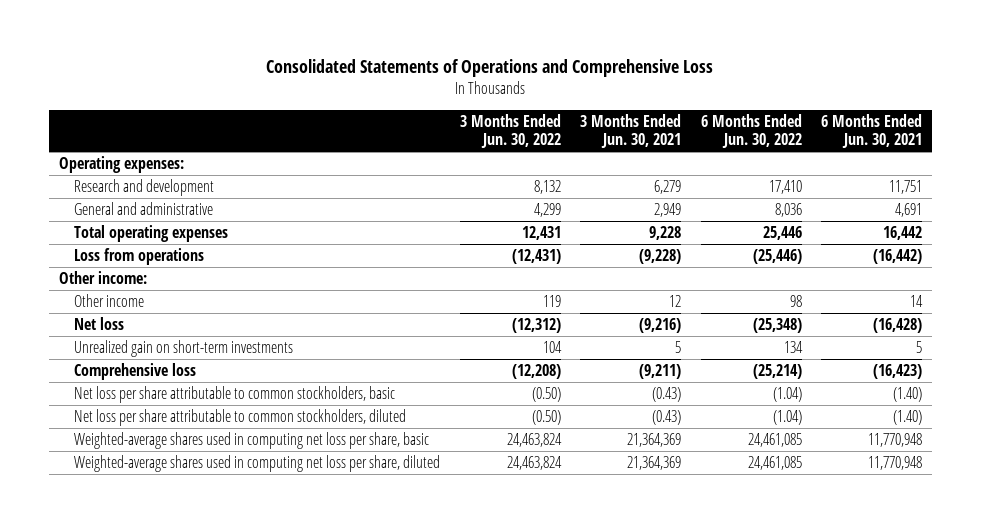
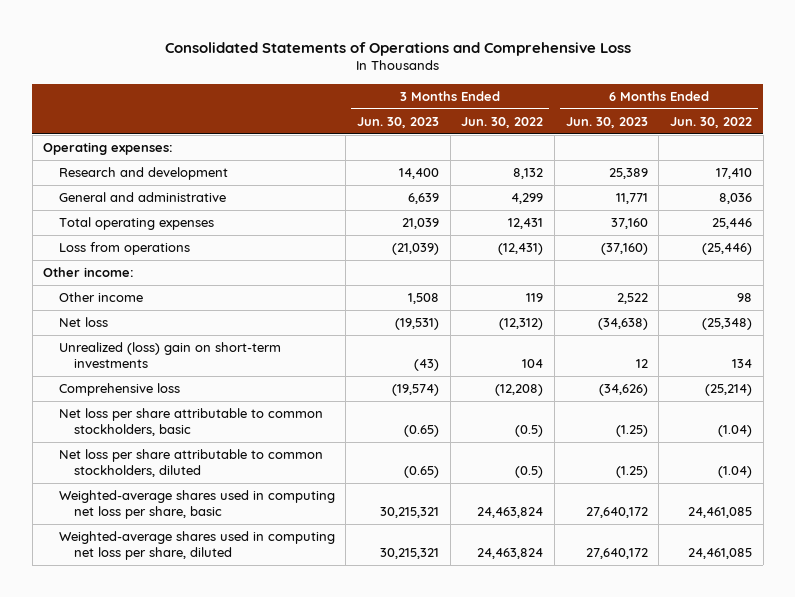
[580,113,682,149] 3 Months Ended Jun. 30, 2021 -> none
[821,113,923,149] 6 Months Ended Jun. 30, 2021 -> none
none -> [357,116,440,128] Jun. 30, 2023
none -> [565,116,648,128] Jun. 30, 2023
[74,340,294,358] Unrealized gain on short-term investments -> [58,342,281,368] Unrealized (loss) gain on short-term investments
[531,387,561,403] (0.50) -> [515,424,544,437] (0.5)
[531,410,561,426] (0.50) -> [515,465,544,478] (0.5)

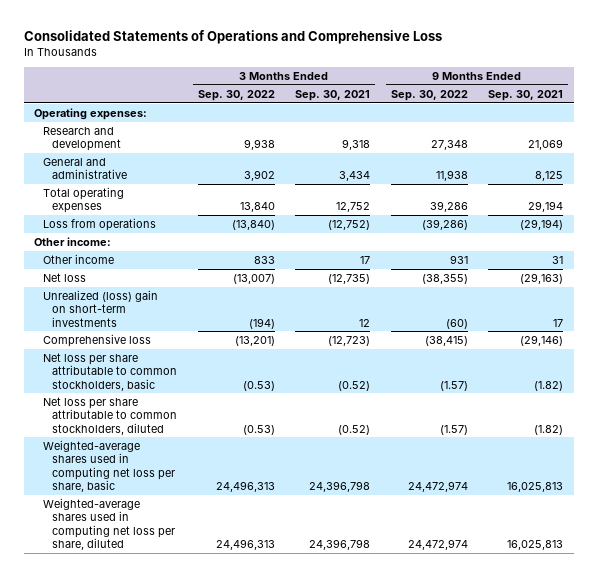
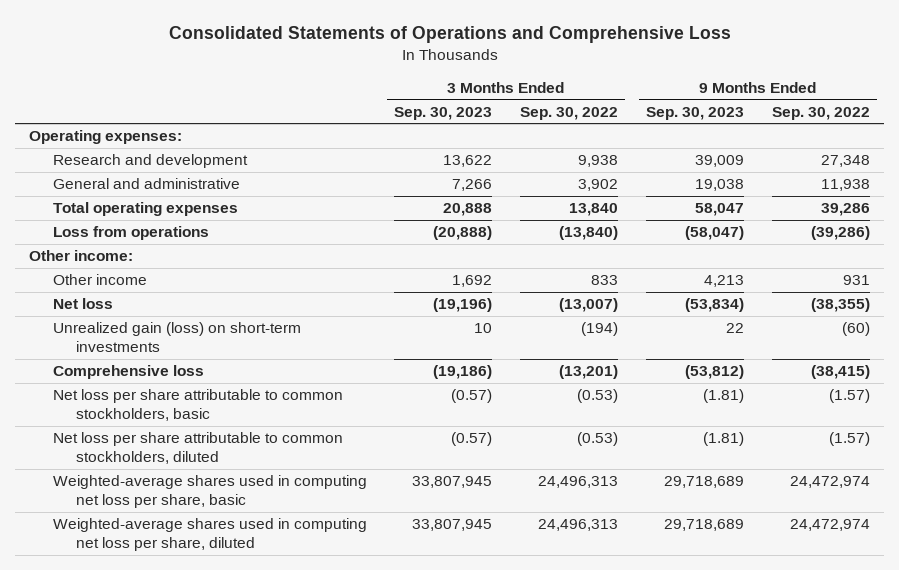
[295,89,371,101] Sep. 30, 2021 -> none
[488,89,564,101] Sep. 30, 2021 -> none
none -> [394,106,493,120] Sep. 30, 2023
none -> [645,106,744,120] Sep. 30, 2023
[43,289,159,327] Unrealized (loss) gain on short-term investments -> [52,322,301,352] Unrealized gain (loss) on short-term investments

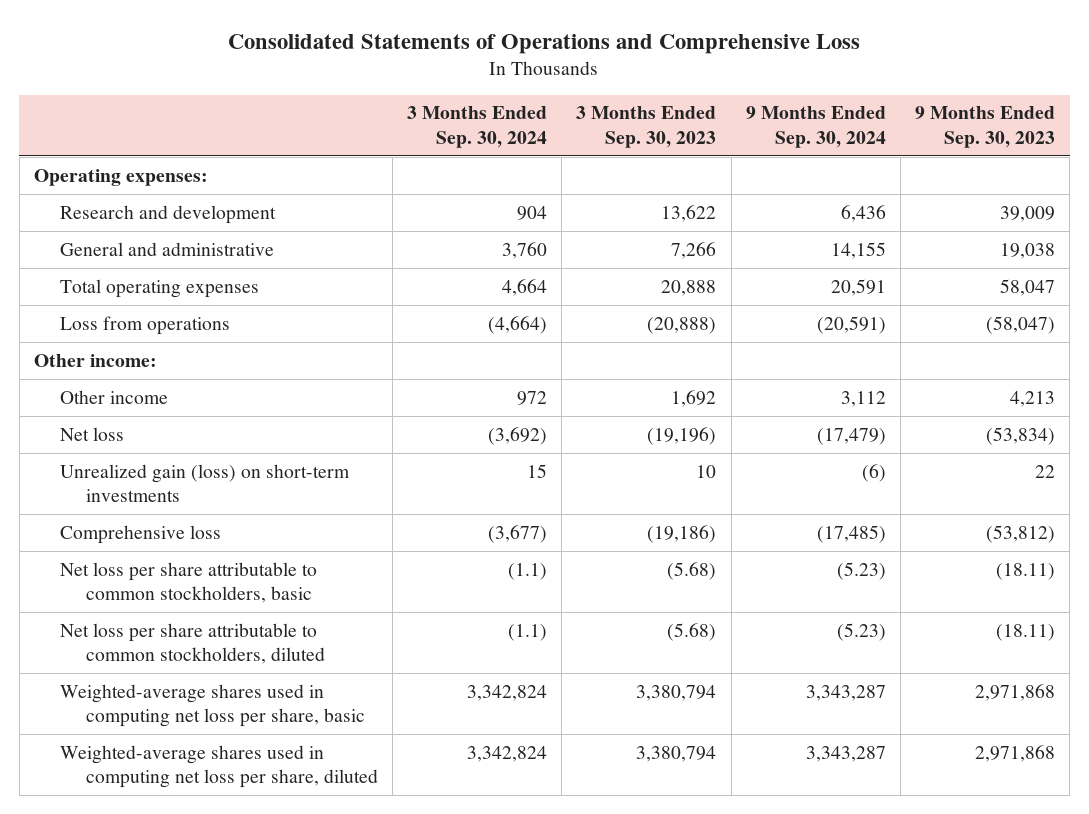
[520,106,619,120] Sep. 30, 2022 -> none
[771,106,870,120] Sep. 30, 2022 -> none
none -> [407,106,548,148] 3 Months Ended Sep. 30, 2024
none -> [745,106,886,148] 9 Months Ended Sep. 30, 2024
[451,389,493,404] (0.57) -> [667,561,717,580] (5.68)
[702,389,744,404] (1.81) -> [996,562,1056,580] (18.11)
[451,432,493,447] (0.57) -> [667,622,717,641] (5.68)
[702,432,744,447] (1.81) -> [996,623,1056,641] (18.11)
[412,476,493,489] 33,807,945 -> [636,684,717,701] 3,380,794
[663,476,744,489] 29,718,689 -> [975,683,1056,701] 2,971,868
[412,519,493,532] 33,807,945 -> [636,745,717,762] 3,380,794
[663,519,744,532] 29,718,689 -> [975,744,1056,762] 2,971,868

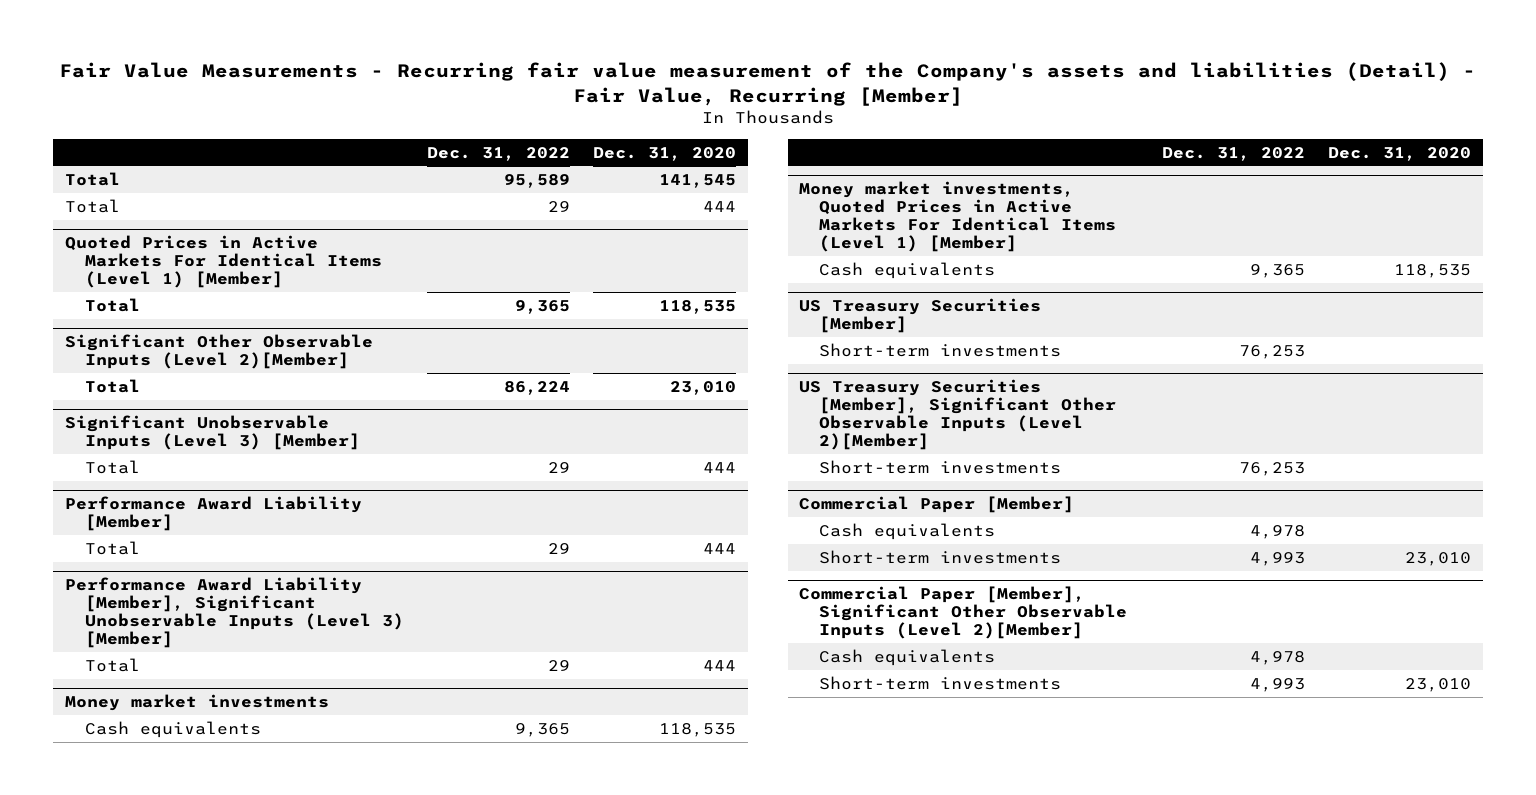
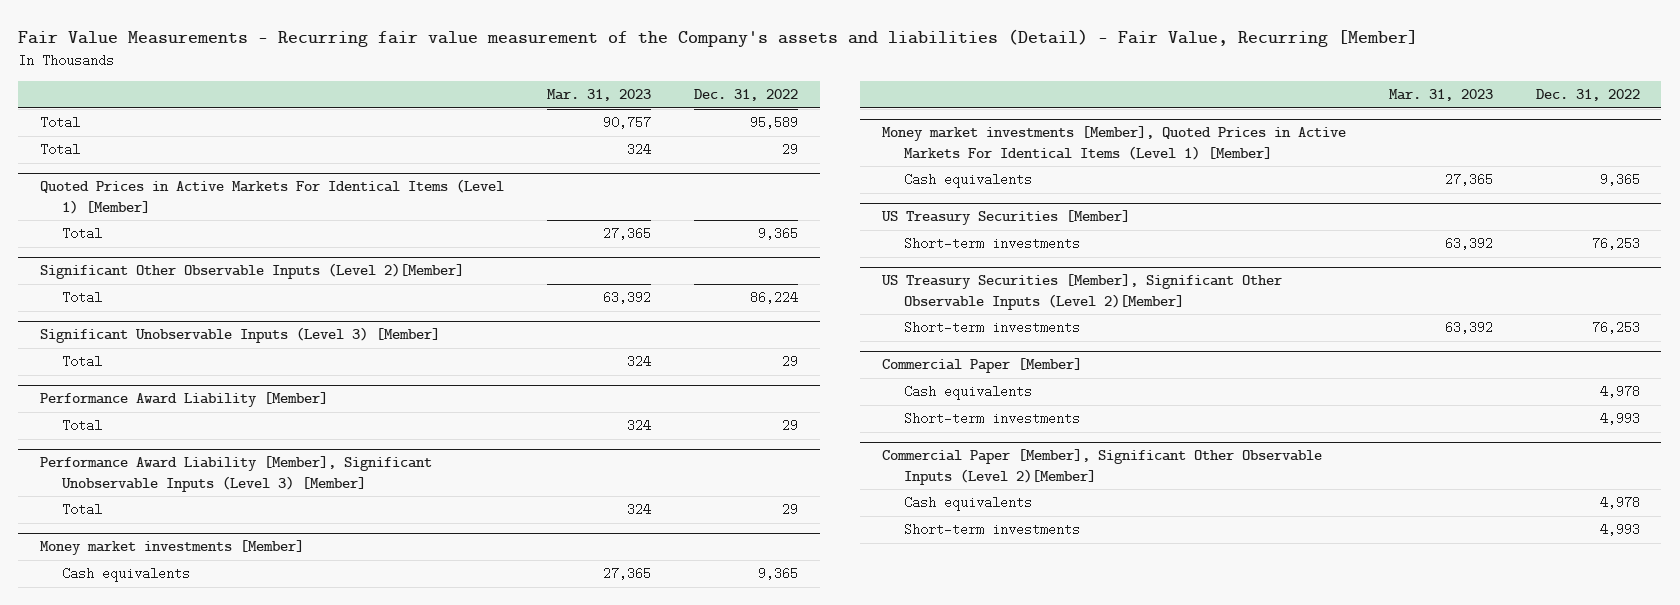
[593,146,737,161] Dec. 31, 2020 -> none
none -> [546,89,651,102] Mar. 31, 2023
[64,693,329,711] Money market investments -> [39,540,304,556] Money market investments [Member]
[799,180,1117,253] Money market investments, Quoted Prices in Active Markets For Identical Items (Level 1) [Member] -> [881,126,1346,160] Money market investments [Member], Quoted Prices in Active Markets For Identical Items (Level 1) [Member]

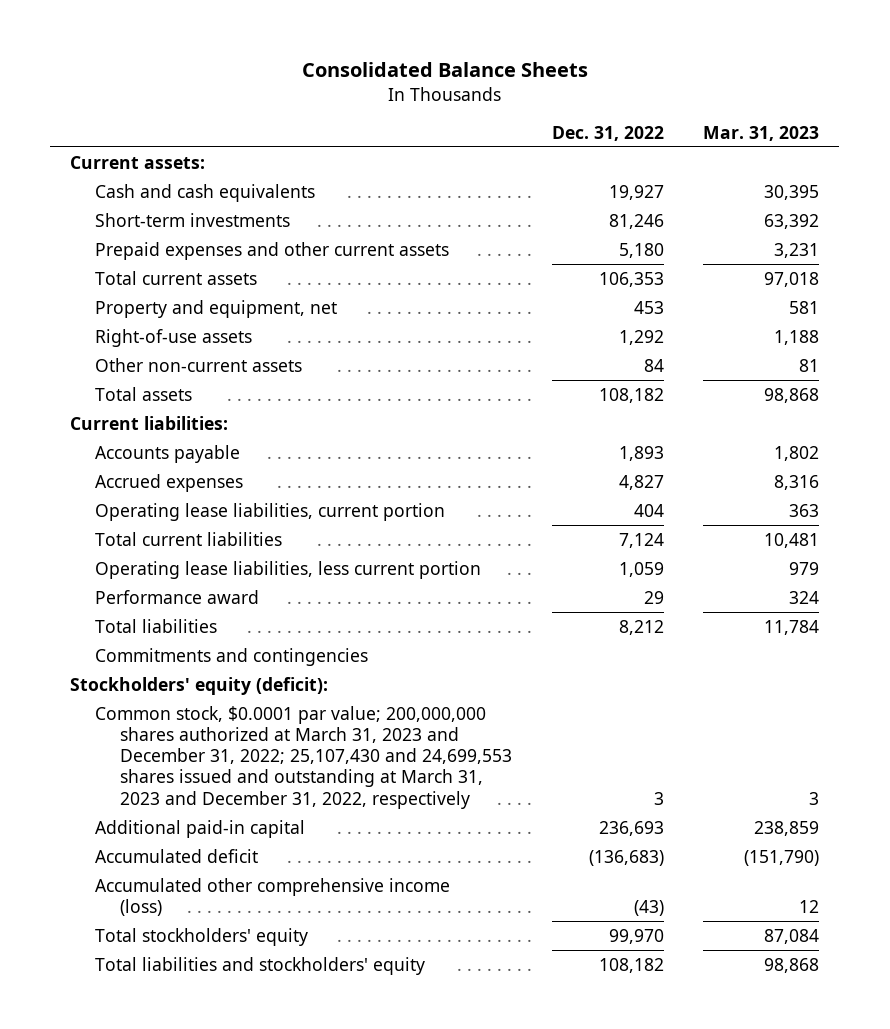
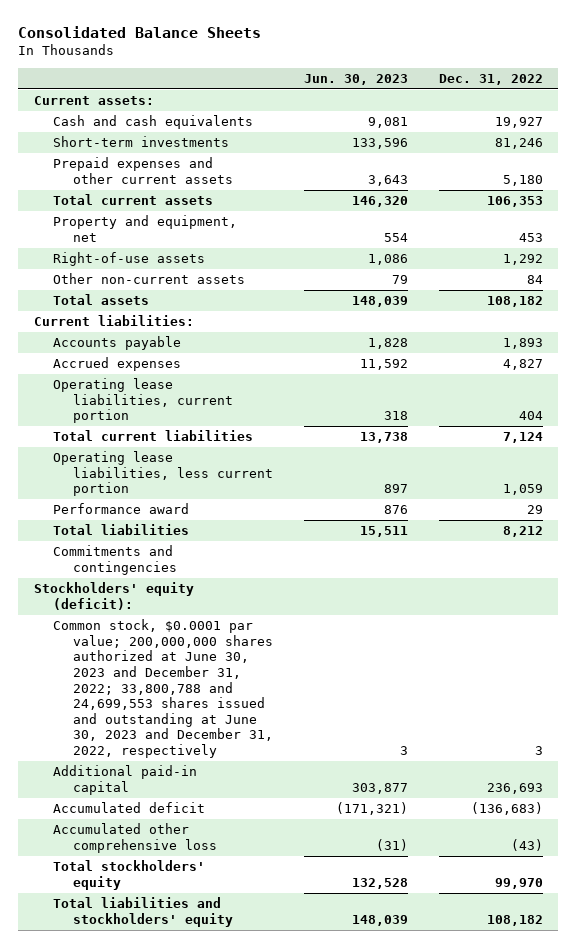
[703,125,820,141] Mar. 31, 2023 -> none
none -> [303,73,408,85] Jun. 30, 2023
[95,705,513,809] Common stock, $0.0001 par value; 200,000,000 shares authorized at March 31, 2023 and December 31, 2022; 25,107,430 and 24,699,553 shares issued and outstanding at March 31, 2023 and December 31, 2022, respectively -> [53,619,273,758] Common stock, $0.0001 par value; 200,000,000 shares authorized at June 30, 2023 and December 31, 2022; 33,800,788 and 24,699,553 shares issued and outstanding at June 30, 2023 and December 31, 2022, respectively
[95,877,451,916] Accumulated other comprehensive income (loss) -> [53,823,217,853] Accumulated other comprehensive loss

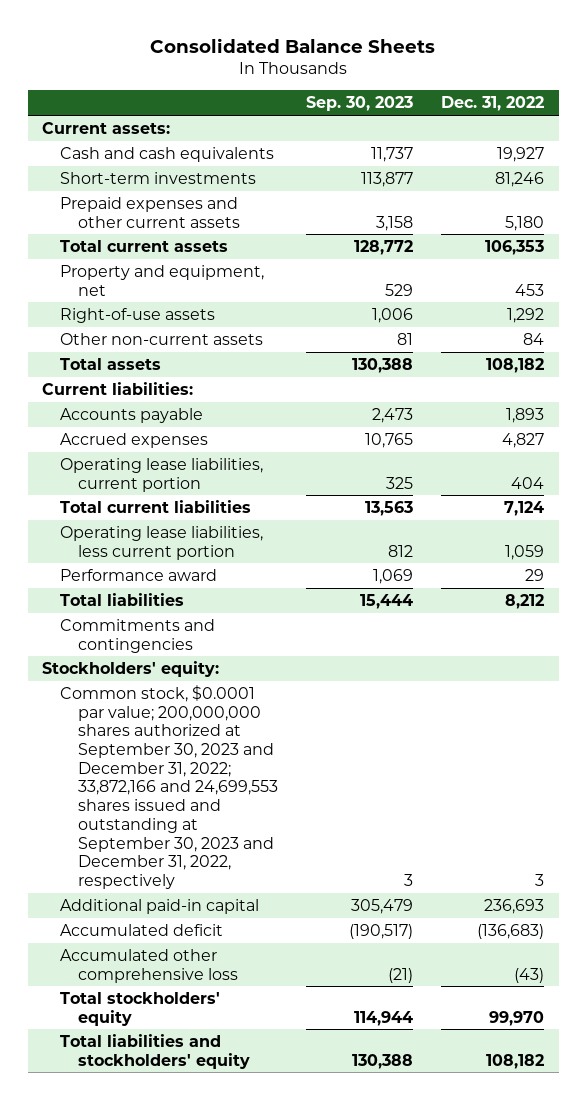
[303,73,408,85] Jun. 30, 2023 -> none
none -> [306,96,414,112] Sep. 30, 2023
[33,582,194,610] Stockholders' equity (deficit): -> [42,660,220,677] Stockholders' equity:
[53,619,273,758] Common stock, $0.0001 par value; 200,000,000 shares authorized at June 30, 2023 and December 31, 2022; 33,800,788 and 24,699,553 shares issued and outstanding at June 30, 2023 and December 31, 2022, respectively -> [59,684,278,889] Common stock, $0.0001 par value; 200,000,000 shares authorized at September 30, 2023 and December 31, 2022; 33,872,166 and 24,699,553 shares issued and outstanding at September 30, 2023 and December 31, 2022, respectively

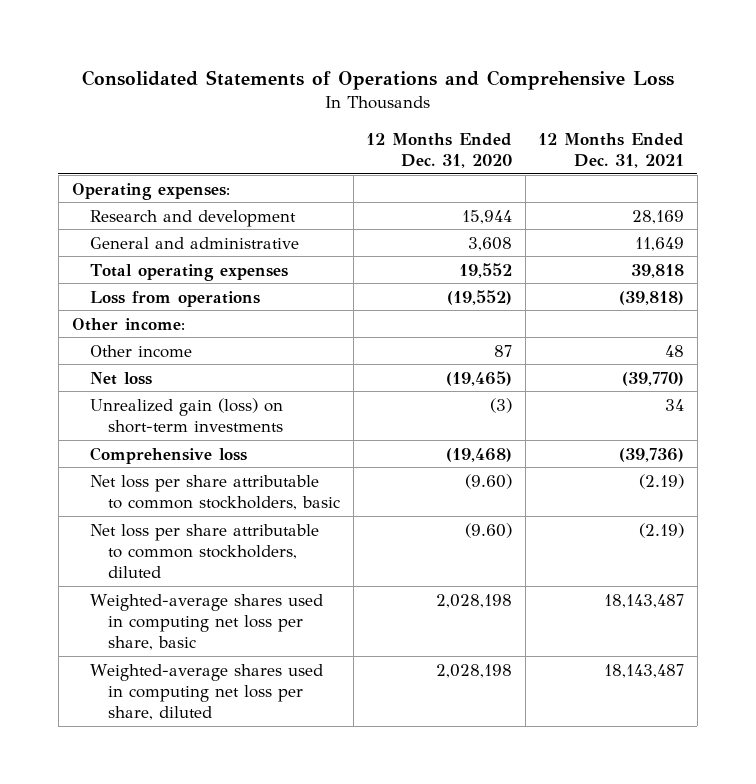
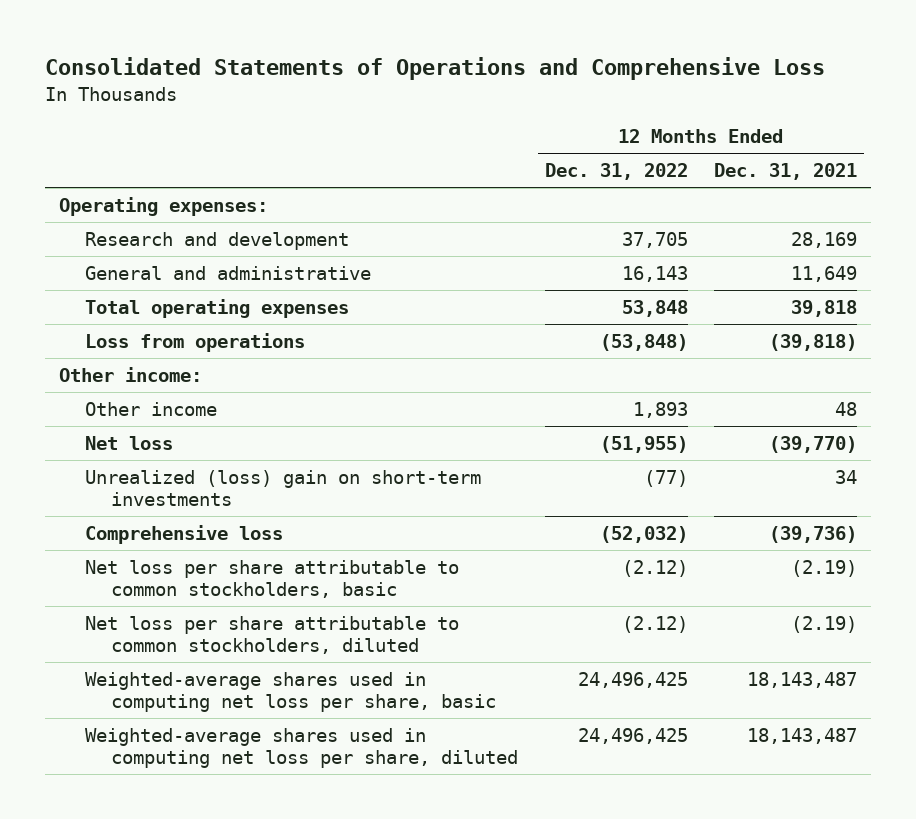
[366,132,513,168] 12 Months Ended Dec. 31, 2020 -> none
none -> [544,163,688,181] Dec. 31, 2022
[89,397,283,433] Unrealized gain (loss) on short-term investments -> [84,469,481,506] Unrealized (loss) gain on short-term investments

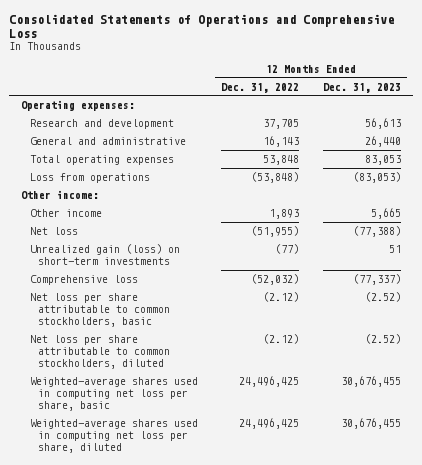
[714,163,858,181] Dec. 31, 2021 -> none
none -> [322,82,401,93] Dec. 31, 2023
[84,469,481,506] Unrealized (loss) gain on short-term investments -> [29,244,180,266] Unrealized gain (loss) on short-term investments

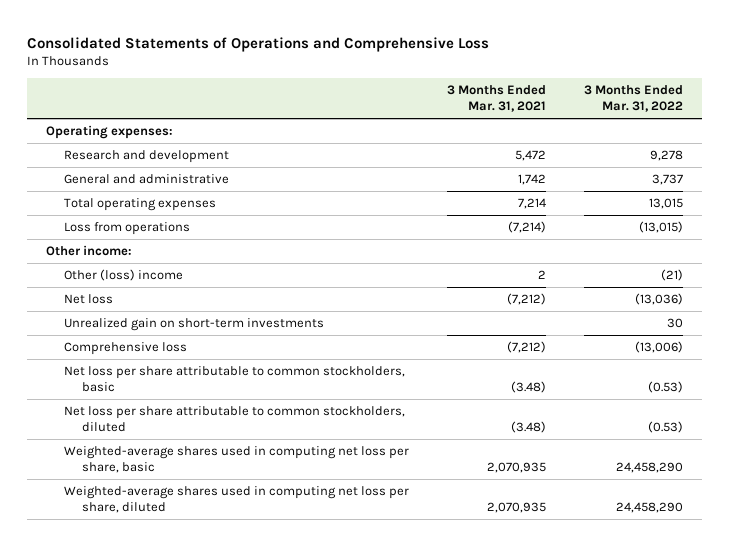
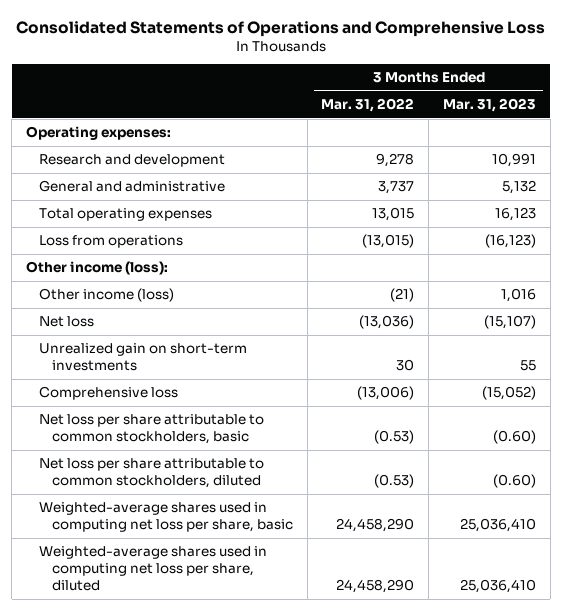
[447,85,547,113] 3 Months Ended Mar. 31, 2021 -> none
none -> [442,98,536,113] Mar. 31, 2023
[46,245,133,257] Other income: -> [26,261,169,276] Other income (loss):
[64,269,184,282] Other (loss) income -> [39,288,175,303] Other income (loss)

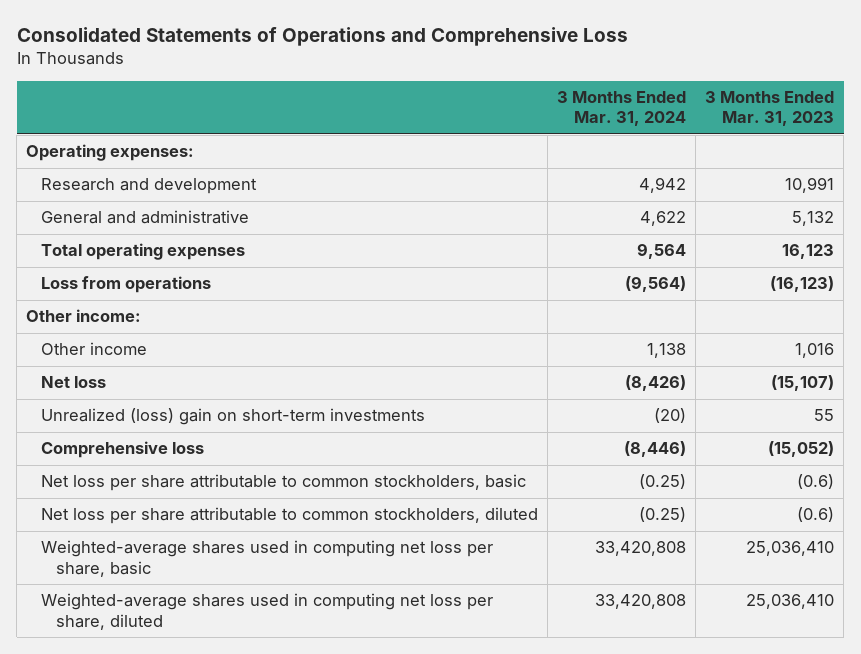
[321,98,415,113] Mar. 31, 2022 -> none
none -> [557,90,687,127] 3 Months Ended Mar. 31, 2024
[26,261,169,276] Other income (loss): -> [26,309,142,323] Other income:
[39,288,175,303] Other income (loss) -> [41,342,148,356] Other income
[39,343,248,372] Unrealized gain on short-term investments -> [41,408,426,426] Unrealized (loss) gain on short-term investments
[492,430,536,445] (0.60) -> [797,474,835,490] (0.6)
[492,474,536,489] (0.60) -> [797,507,835,523] (0.6)

